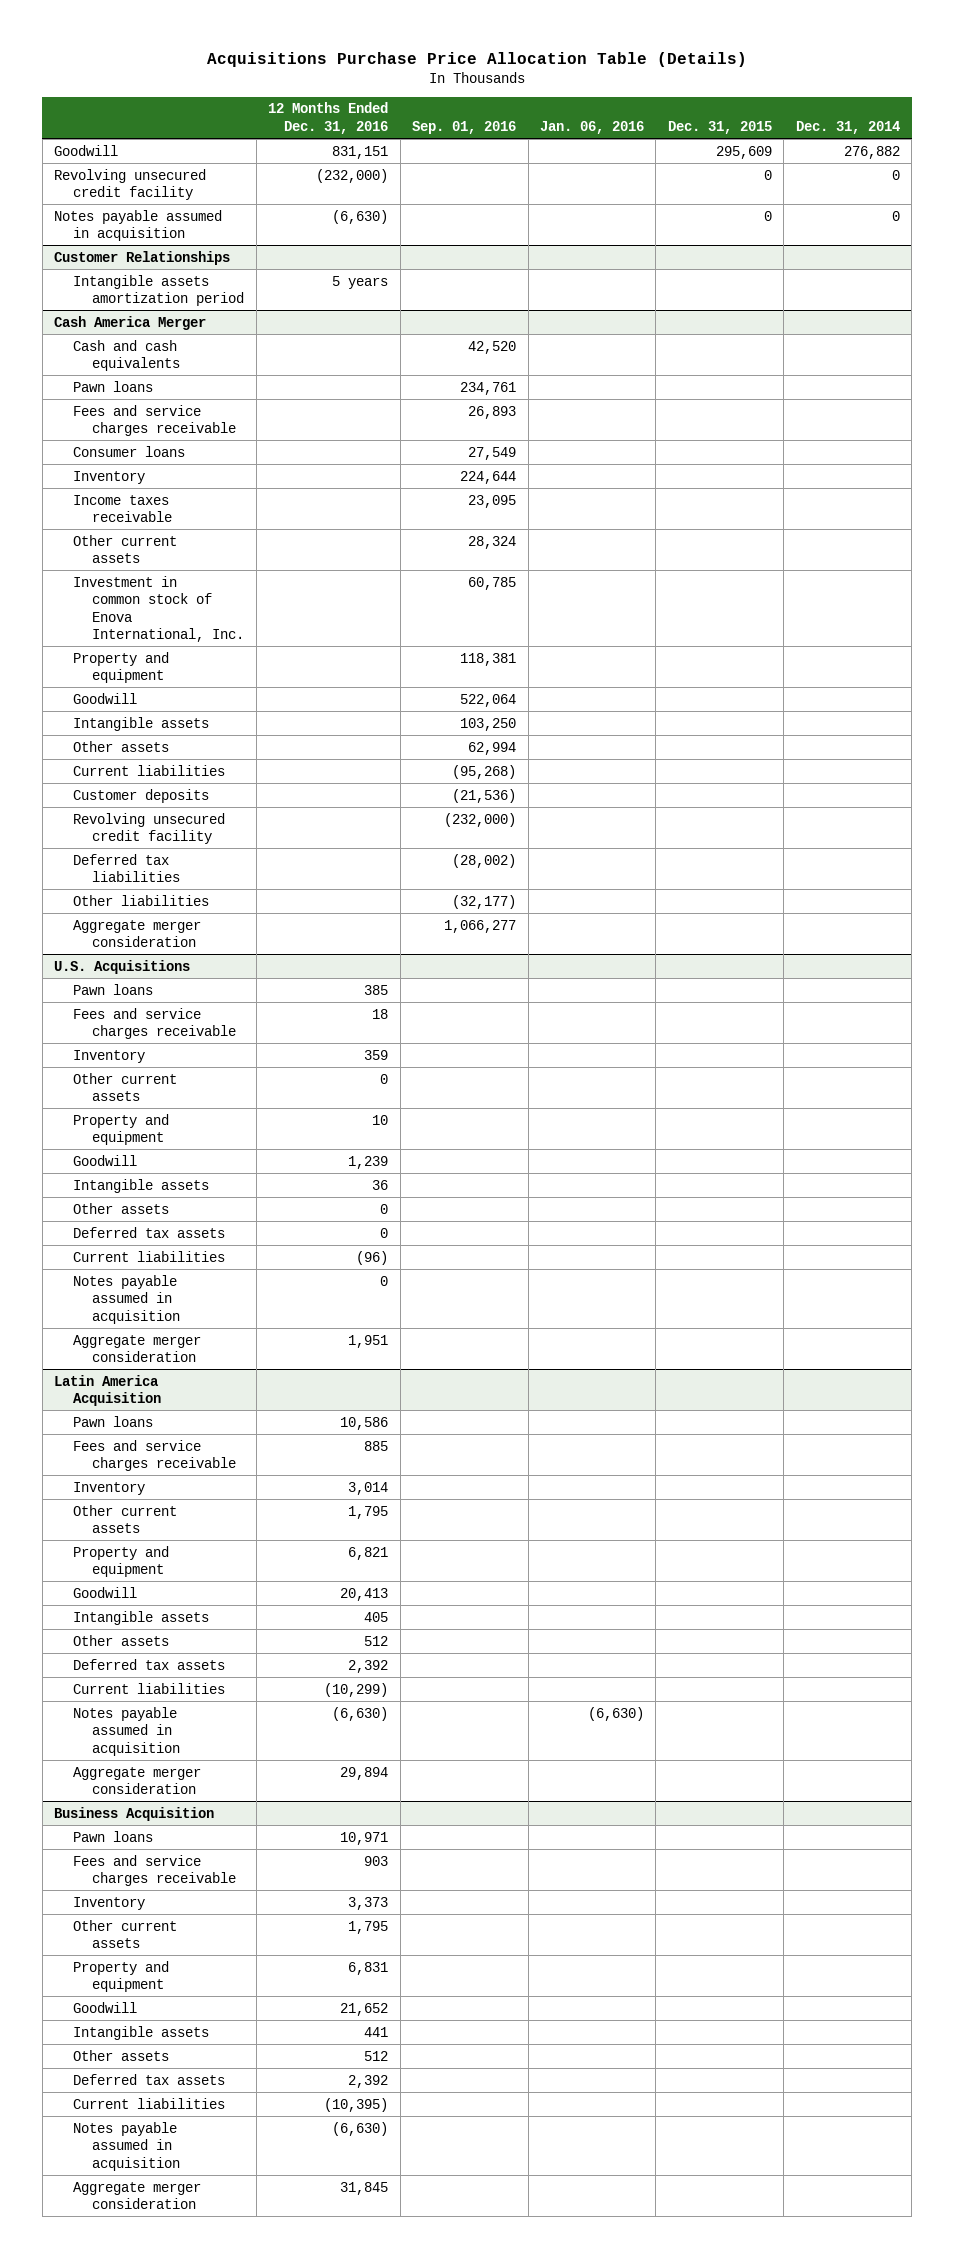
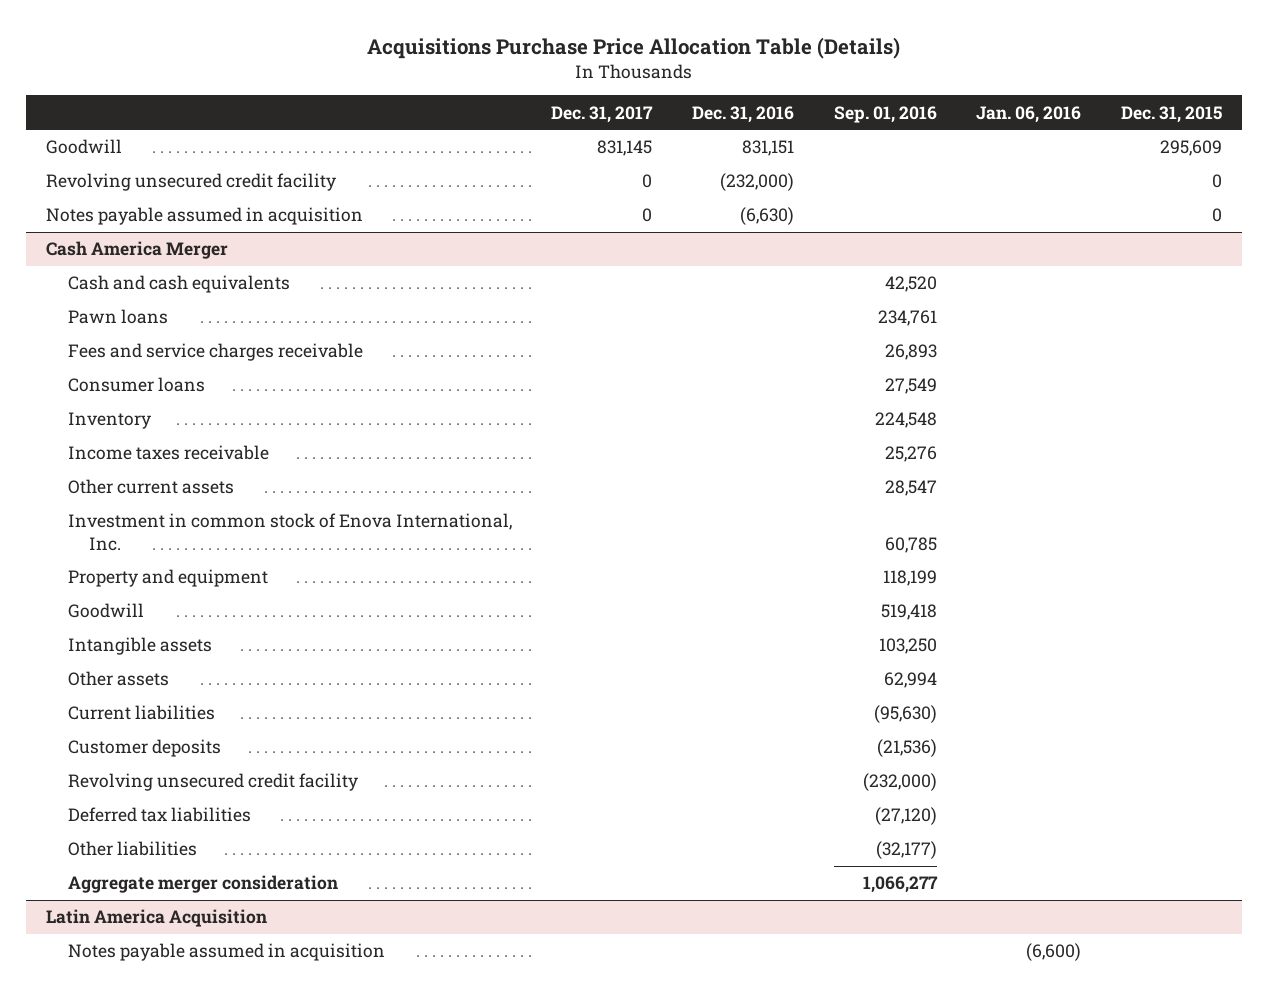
[268,102,389,134] 12 Months Ended Dec. 31, 2016 -> none
[795,120,900,134] Dec. 31, 2014 -> none
none -> [551,105,654,123] Dec. 31, 2017
none -> [692,105,795,123] Dec. 31, 2016
[54,250,231,265] Customer Relationships -> none
[73,274,245,307] Intangible assets amortization period -> none
[460,470,517,484] 224,644 -> [874,412,937,429] 224,548
[468,494,517,508] 23,095 -> [884,446,937,463] 25,276
[468,535,517,549] 28,324 -> [884,480,937,497] 28,547
[460,652,517,666] 118,381 -> [882,570,937,587] 118,199
[460,693,517,707] 522,064 -> [880,604,937,621] 519,418
[452,764,517,779] (95,268) -> [873,705,937,724] (95,630)
[452,853,517,868] (28,002) -> [874,807,937,826] (27,120)
[54,959,191,974] U.S. Acquisitions -> none
[73,983,154,995] Pawn loans -> none
[73,1007,237,1040] Fees and service charges receivable -> none
[73,1049,146,1063] Inventory -> none
[73,1072,178,1102] Other current assets -> none
[73,1113,170,1146] Property and equipment -> none
[73,1154,138,1166] Goodwill -> none
[73,1178,210,1193] Intangible assets -> none
[73,1202,170,1214] Other assets -> none
[73,1226,226,1238] Deferred tax assets -> none
[73,1250,226,1262] Current liabilities -> none
[73,1274,181,1324] Notes payable assumed in acquisition -> none
[73,1334,202,1363] Aggregate merger consideration -> none
[73,1415,154,1427] Pawn loans -> none
[73,1439,237,1472] Fees and service charges receivable -> none
[73,1481,146,1495] Inventory -> none
[73,1504,178,1534] Other current assets -> none
[73,1545,170,1578] Property and equipment -> none
[73,1586,138,1598] Goodwill -> none
[73,1610,210,1625] Intangible assets -> none
[73,1634,170,1646] Other assets -> none
[73,1658,226,1670] Deferred tax assets -> none
[73,1682,226,1694] Current liabilities -> none
[73,1766,202,1795] Aggregate merger consideration -> none
[54,1806,215,1821] Business Acquisition -> none
[73,1830,154,1842] Pawn loans -> none
[73,1854,237,1887] Fees and service charges receivable -> none
[73,1896,146,1910] Inventory -> none
[73,1919,178,1949] Other current assets -> none
[73,1960,170,1993] Property and equipment -> none
[73,2001,138,2013] Goodwill -> none
[73,2025,210,2040] Intangible assets -> none
[73,2049,170,2061] Other assets -> none
[73,2073,226,2085] Deferred tax assets -> none
[73,2097,226,2109] Current liabilities -> none
[73,2121,181,2171] Notes payable assumed in acquisition -> none
[73,2181,202,2210] Aggregate merger consideration -> none
[587,1706,644,1721] (6,630) -> [1026,943,1082,962] (6,600)

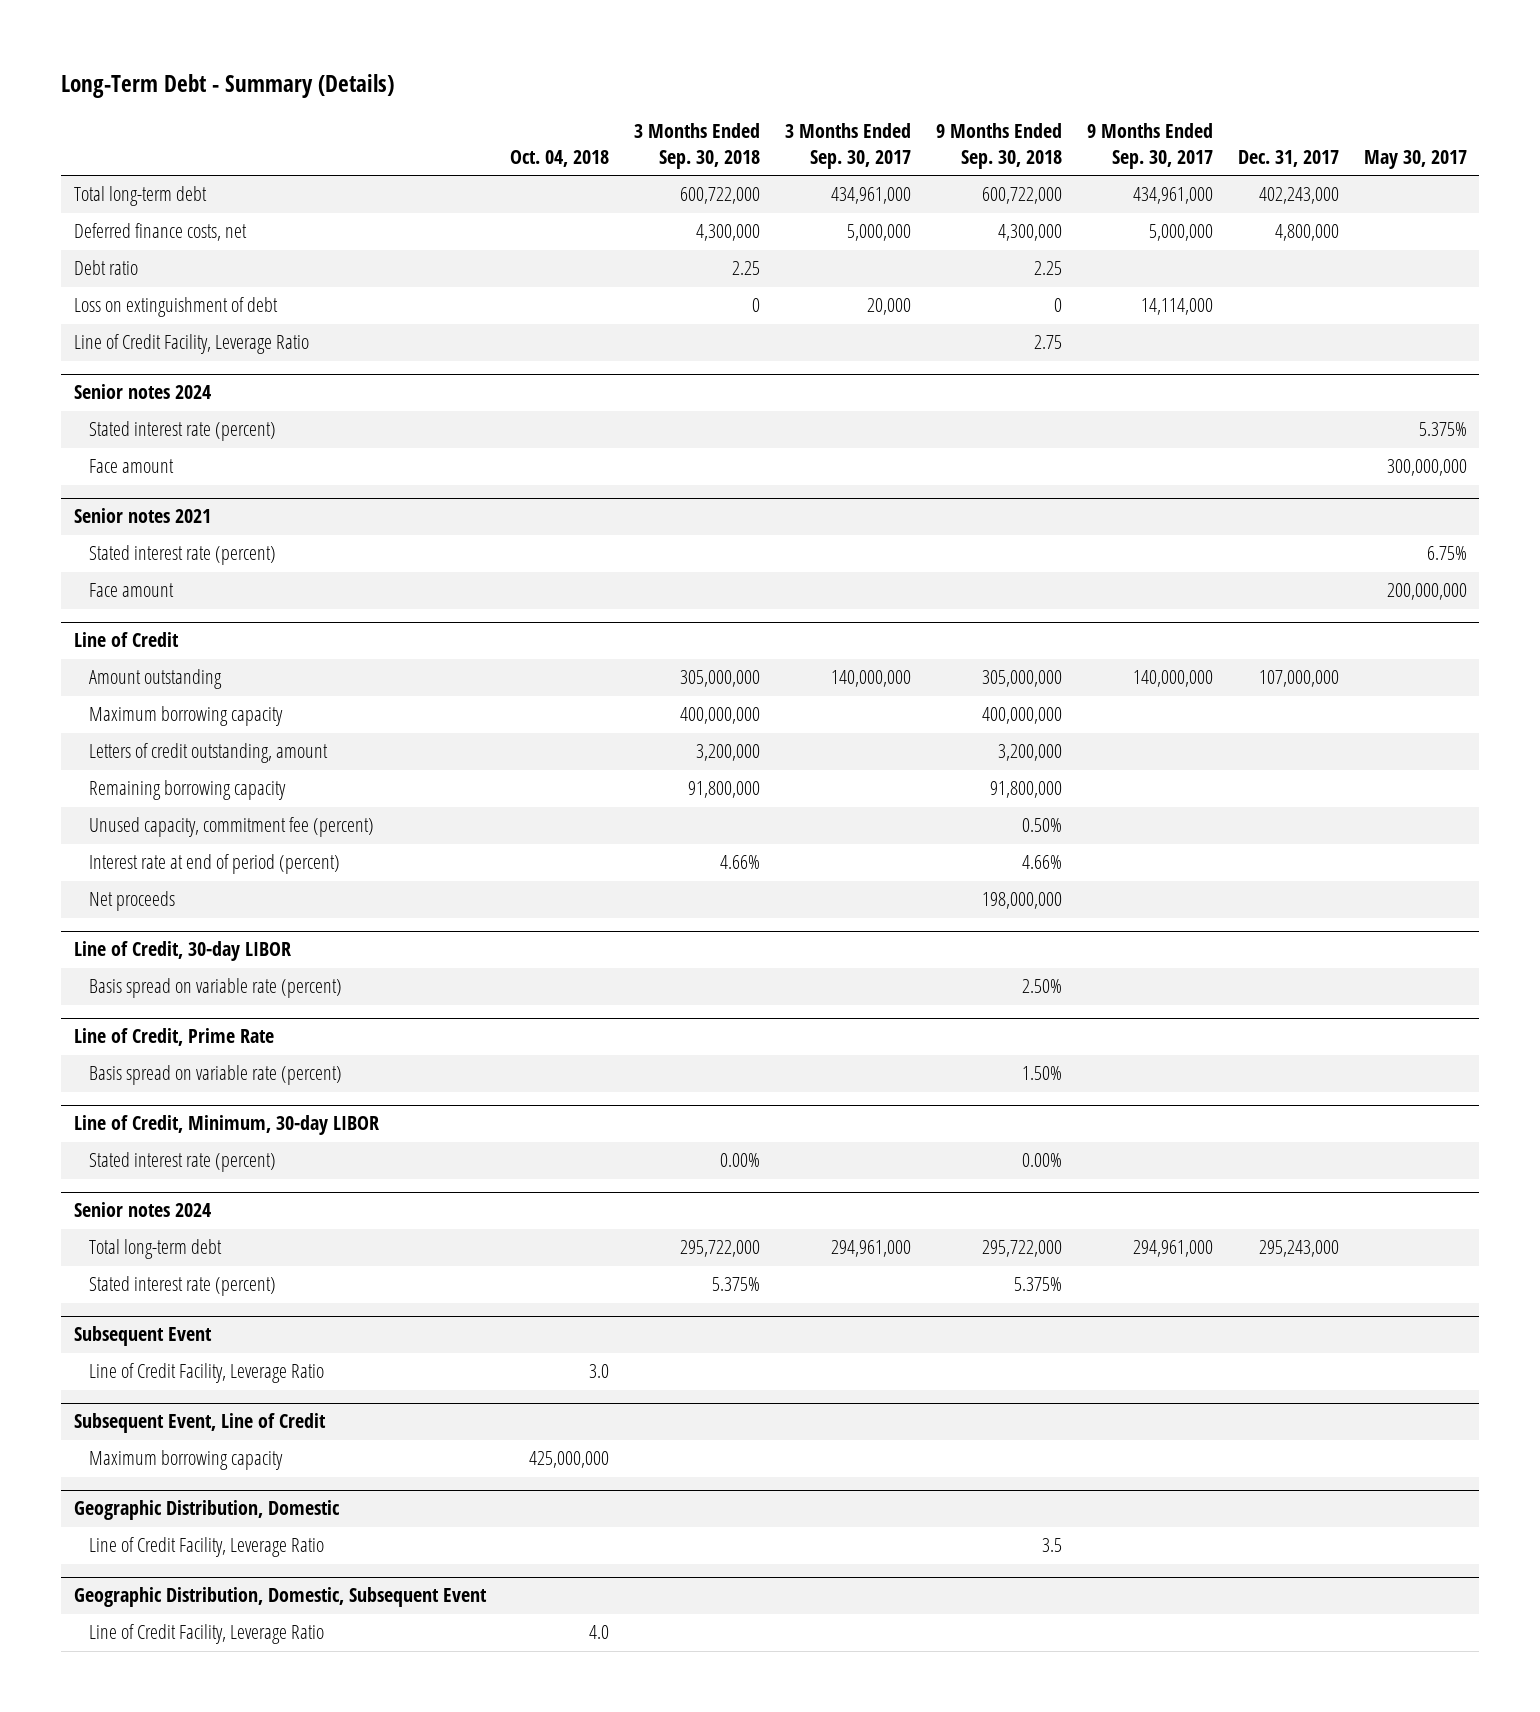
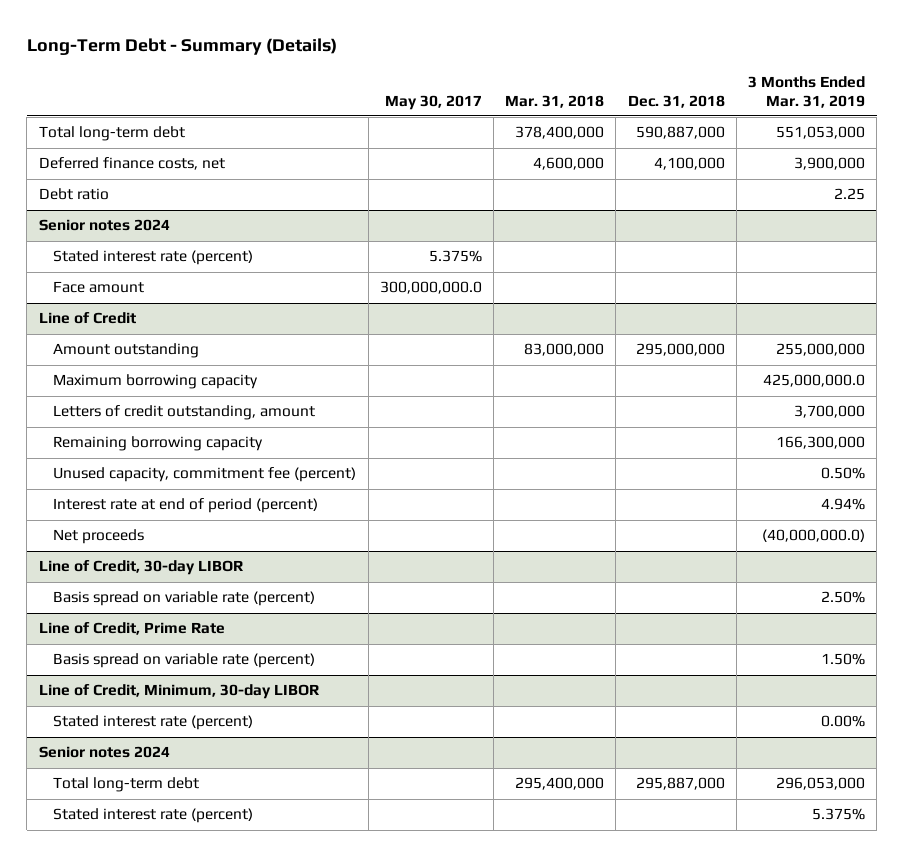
[510,150,610,168] Oct. 04, 2018 -> none
[634,123,761,170] 3 Months Ended Sep. 30, 2018 -> none
[785,123,912,170] 3 Months Ended Sep. 30, 2017 -> none
[936,123,1063,170] 9 Months Ended Sep. 30, 2018 -> none
[1086,123,1213,170] 9 Months Ended Sep. 30, 2017 -> none
[1237,150,1339,168] Dec. 31, 2017 -> none
none -> [505,94,605,108] Mar. 31, 2018
none -> [627,94,725,108] Dec. 31, 2018
none -> [748,76,866,108] 3 Months Ended Mar. 31, 2019
[73,297,278,318] Loss on extinguishment of debt -> none
[73,334,309,355] Line of Credit Facility, Leverage Ratio -> none
[73,508,211,524] Senior notes 2021 -> none
[89,545,277,566] Stated interest rate (percent) -> none
[89,583,175,598] Face amount -> none
[1386,459,1467,477] 300,000,000 -> [379,281,482,295] 300,000,000.0
[73,1326,212,1347] Subsequent Event -> none
[89,1363,325,1384] Line of Credit Facility, Leverage Ratio -> none
[73,1413,326,1434] Subsequent Event, Line of Credit -> none
[89,1450,284,1471] Maximum borrowing capacity -> none
[73,1500,340,1521] Geographic Distribution, Domestic -> none
[89,1537,325,1558] Line of Credit Facility, Leverage Ratio -> none
[73,1587,487,1608] Geographic Distribution, Domestic, Subsequent Event -> none
[89,1624,325,1645] Line of Credit Facility, Leverage Ratio -> none

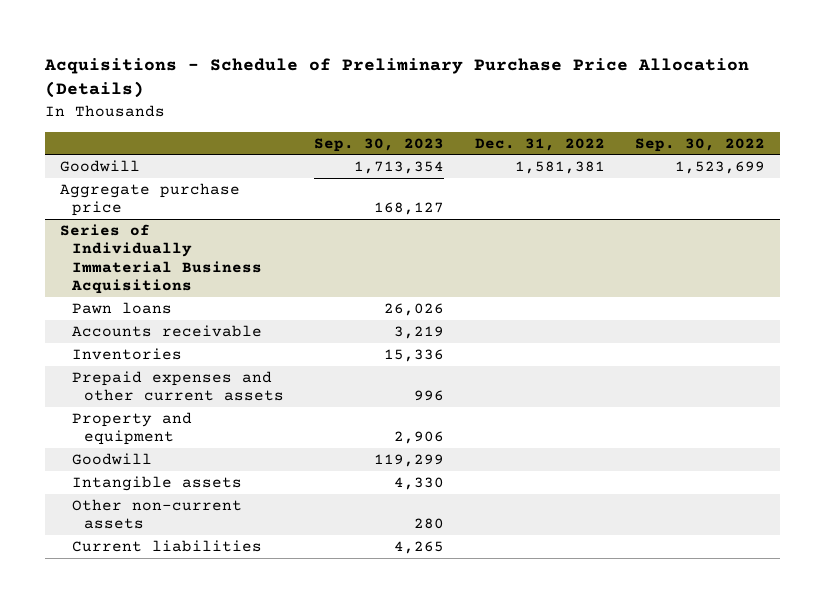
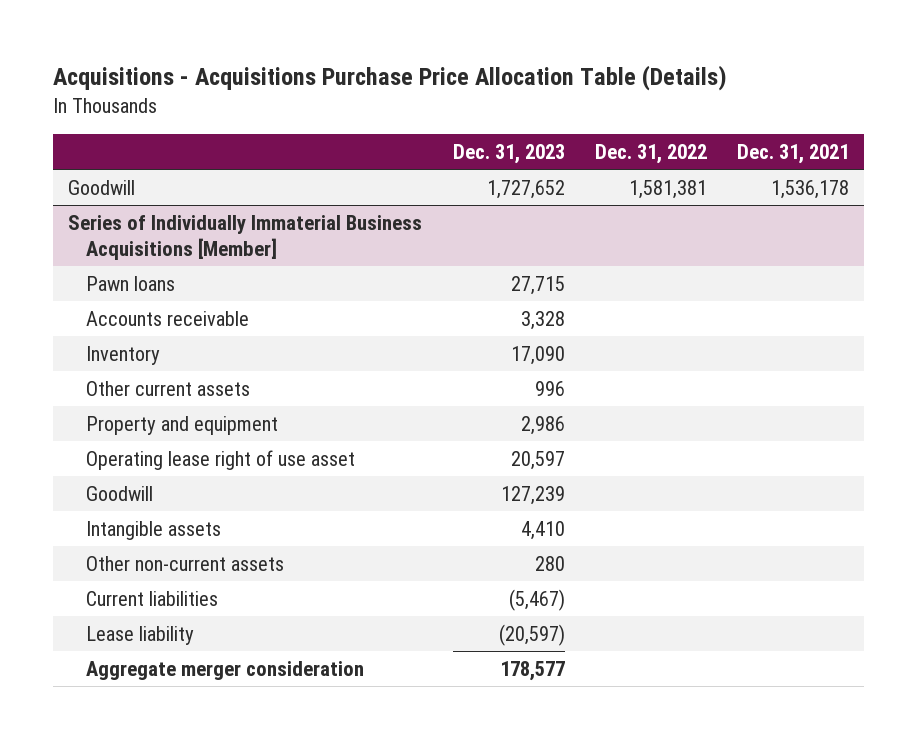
[44,57,750,99] Acquisitions - Schedule of Preliminary Purchase Price Allocation (Details) -> [53,65,728,92] Acquisitions - Acquisitions Purchase Price Allocation Table (Details)
[314,137,445,152] Sep. 30, 2023 -> none
[634,137,765,152] Sep. 30, 2022 -> none
none -> [452,143,565,164] Dec. 31, 2023
none -> [737,143,850,164] Dec. 31, 2021
[60,182,241,217] Aggregate purchase price -> none
[60,223,263,294] Series of Individually Immaterial Business Acquisitions -> [68,215,423,261] Series of Individually Immaterial Business Acquisitions [Member]
[72,347,183,360] Inventories -> [86,346,161,366] Inventory
[72,370,285,402] Prepaid expenses and other current assets -> [86,381,251,397] Other current assets
none -> [86,450,356,471] Operating lease right of use asset
none -> [86,626,195,646] Lease liability
none -> [86,661,365,681] Aggregate merger consideration

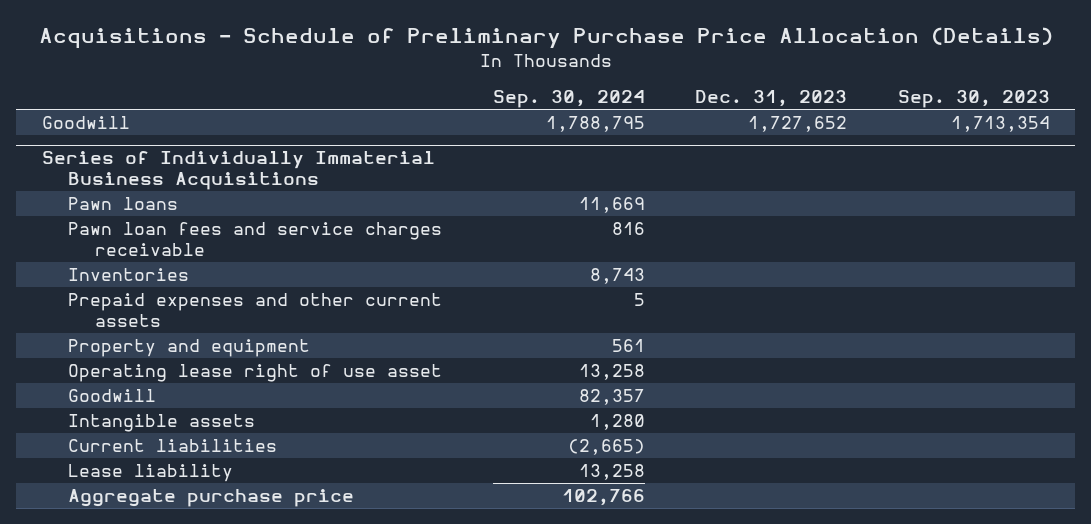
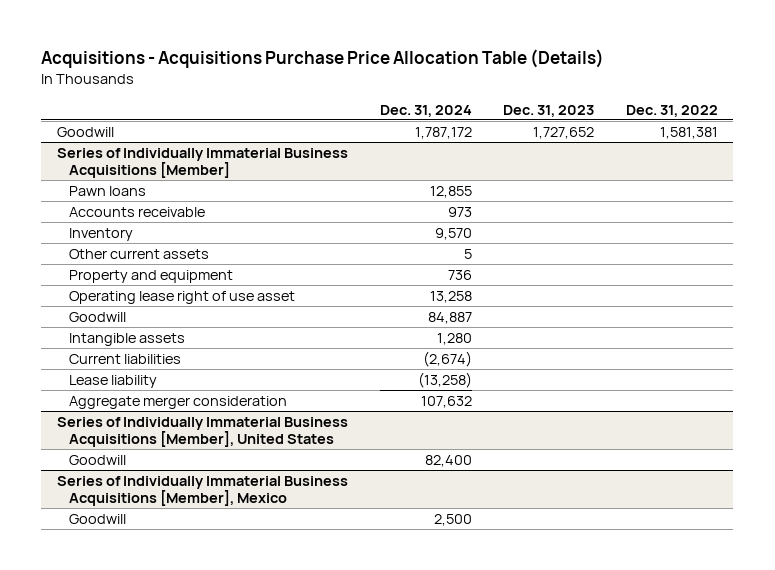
[38,27,1053,50] Acquisitions - Schedule of Preliminary Purchase Price Allocation (Details) -> [41,49,605,69] Acquisitions - Acquisitions Purchase Price Allocation Table (Details)
[492,90,645,109] Sep. 30, 2024 -> none
[897,90,1050,109] Sep. 30, 2023 -> none
none -> [379,104,472,117] Dec. 31, 2024
none -> [625,104,718,117] Dec. 31, 2022
[41,151,435,190] Series of Individually Immaterial Business Acquisitions -> [57,147,349,178] Series of Individually Immaterial Business Acquisitions [Member]
[68,222,443,256] Pawn loan fees and service charges receivable -> [69,206,206,217] Accounts receivable
[68,268,190,282] Inventories -> [69,227,134,241] Inventory
[68,293,443,327] Prepaid expenses and other current assets -> [69,248,210,259] Other current assets
[68,489,355,508] Aggregate purchase price -> [69,395,288,409] Aggregate merger consideration
none -> [57,416,349,447] Series of Individually Immaterial Business Acquisitions [Member], United States
none -> [69,454,127,465] Goodwill
none -> [57,475,349,506] Series of Individually Immaterial Business Acquisitions [Member], Mexico
none -> [69,513,127,524] Goodwill

